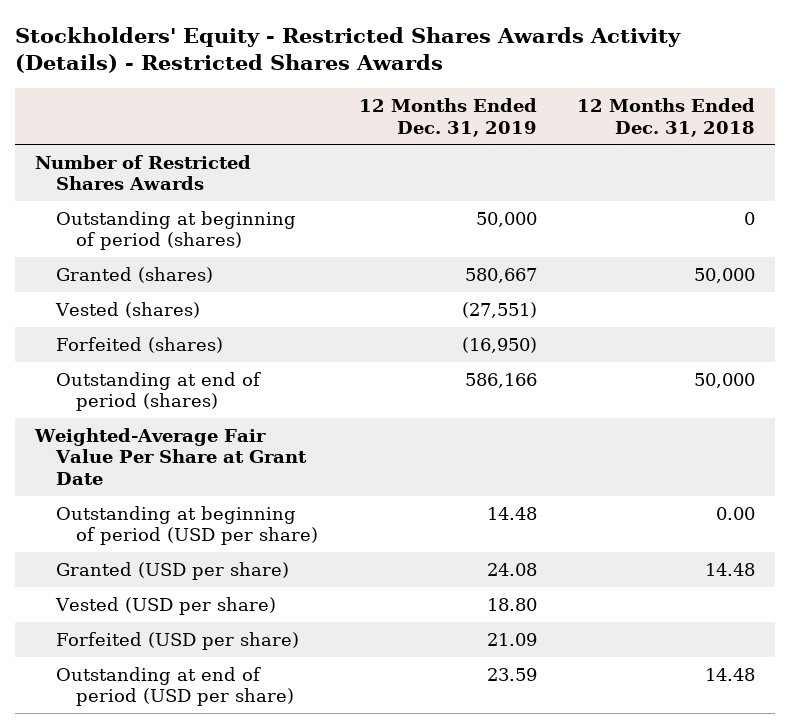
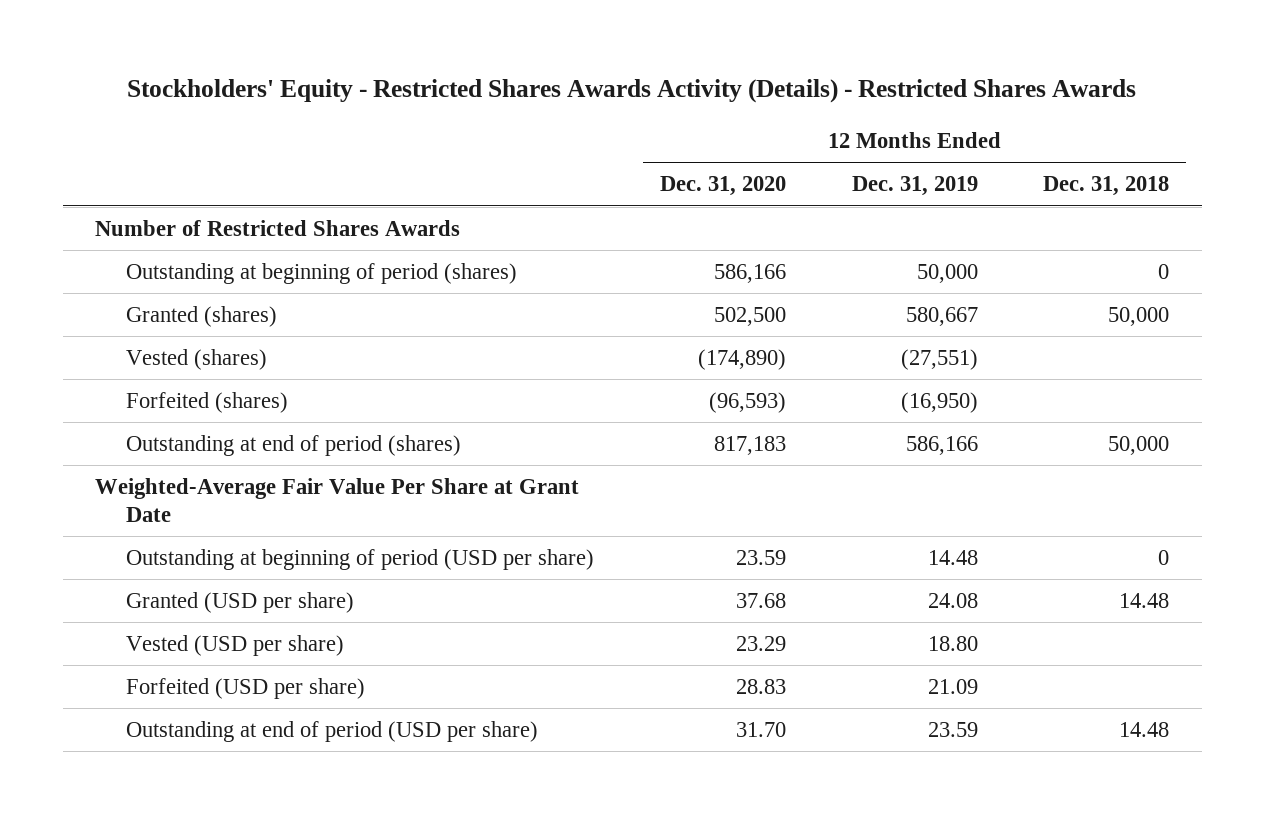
none -> [659,176,786,197] Dec. 31, 2020
[716,506,756,520] 0.00 -> [1158,549,1170,565] 0

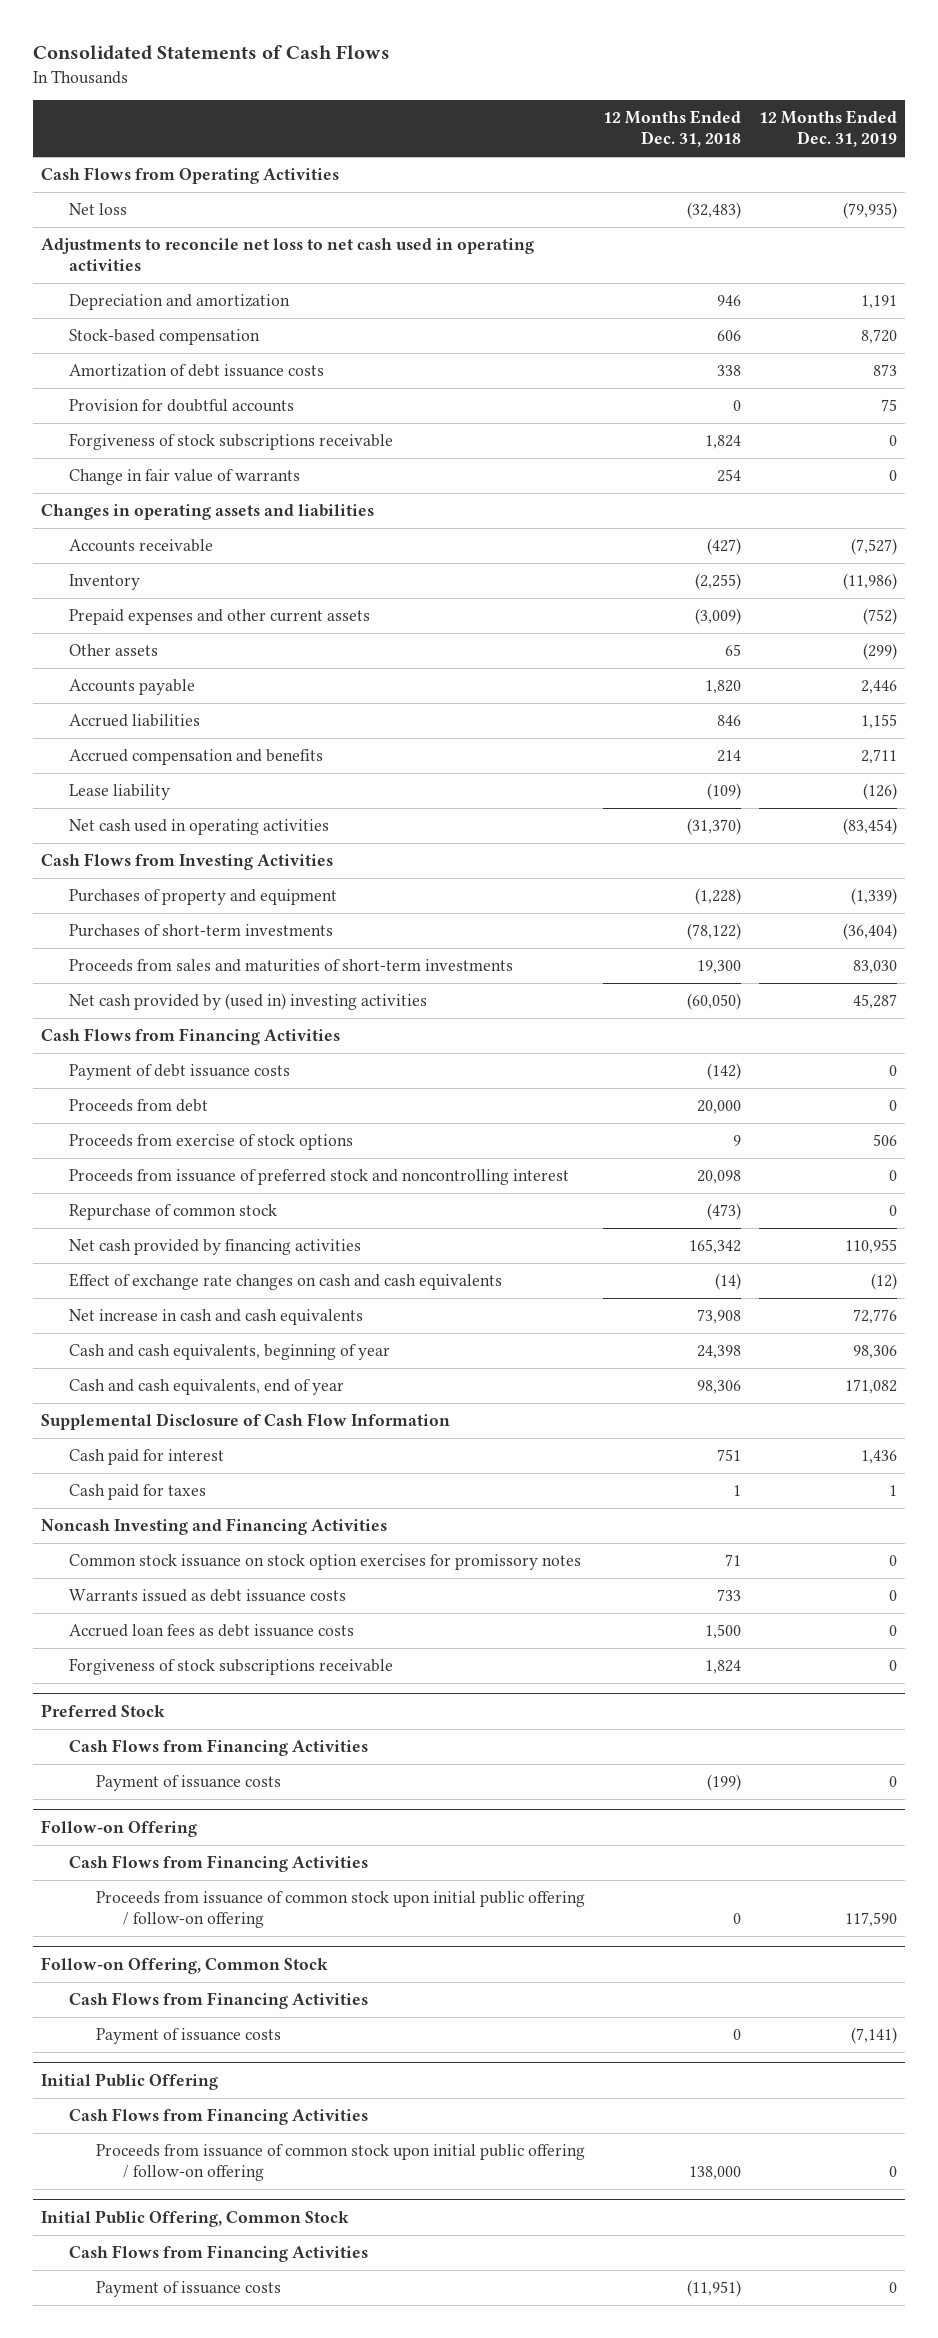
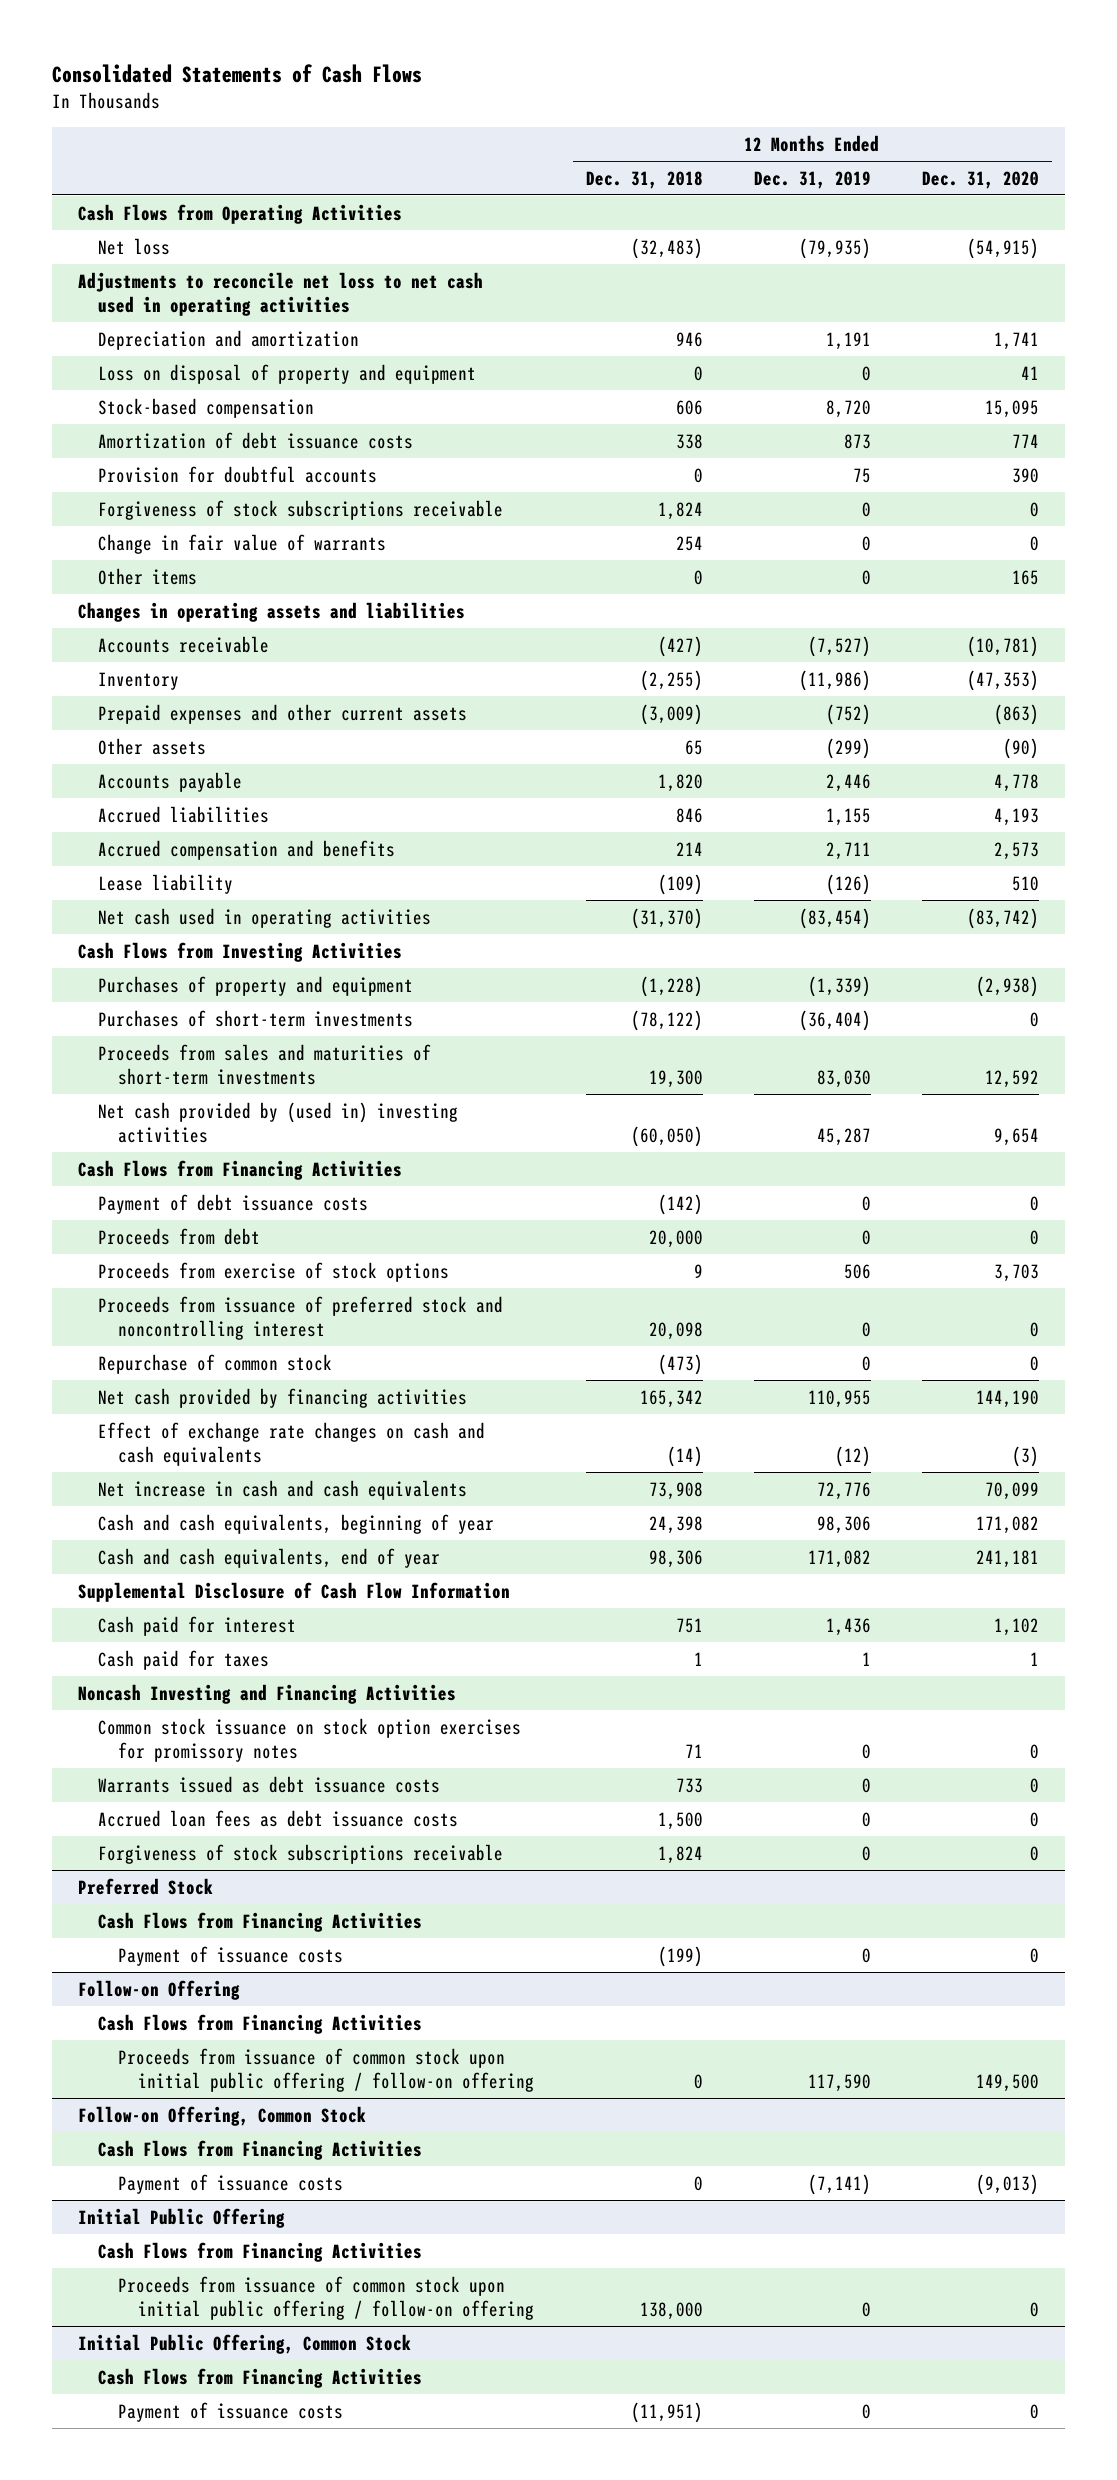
none -> [922,170,1040,189] Dec. 31, 2020
none -> [98,363,477,384] Loss on disposal of property and equipment
none -> [98,567,198,585] Other items

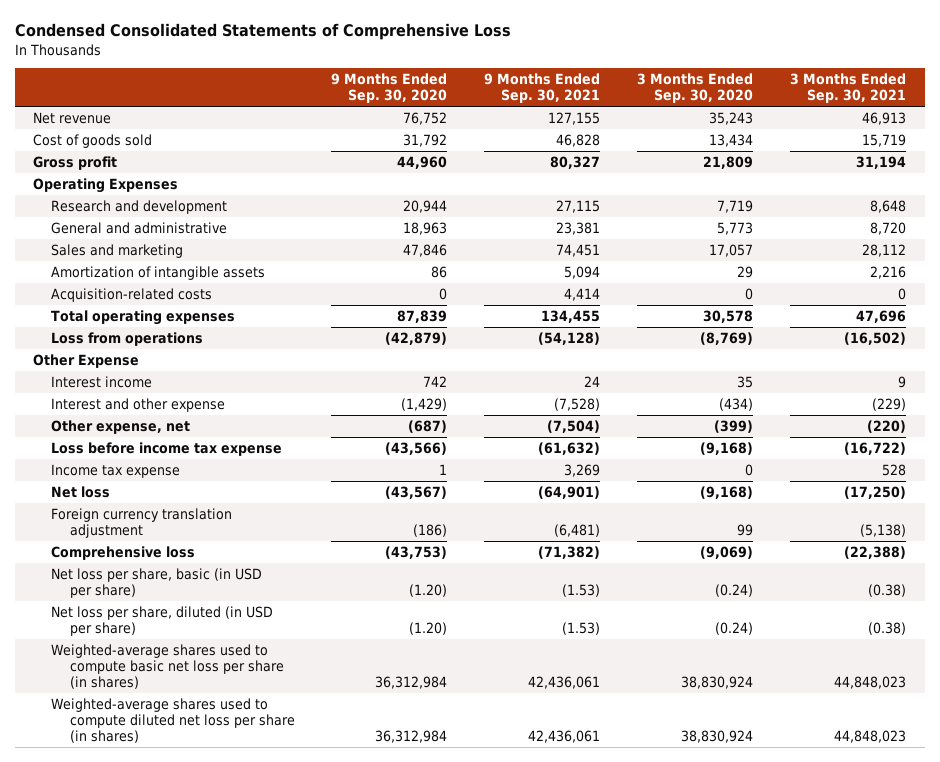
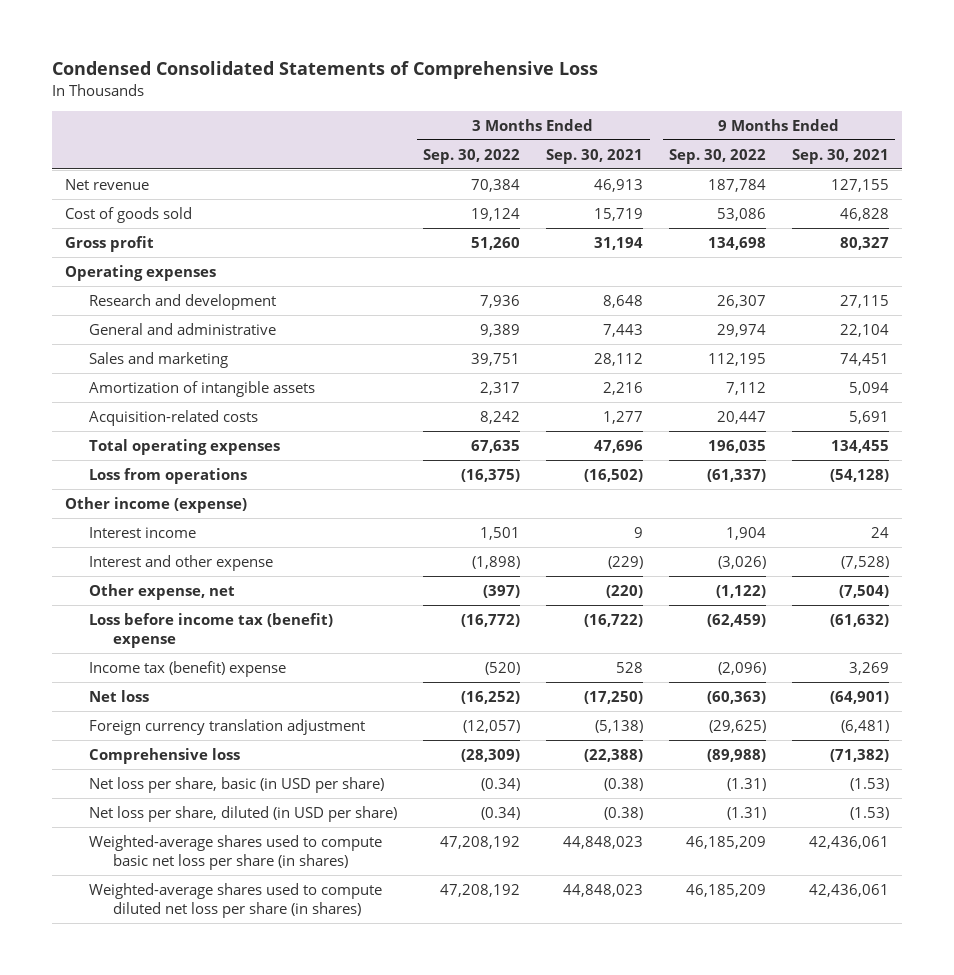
[331,73,448,104] 9 Months Ended Sep. 30, 2020 -> none
[637,73,754,104] 3 Months Ended Sep. 30, 2020 -> none
none -> [423,148,521,164] Sep. 30, 2022
none -> [669,148,767,164] Sep. 30, 2022
[33,177,179,193] Operating Expenses -> [64,264,216,281] Operating expenses
[556,221,601,235] 23,381 -> [839,323,889,337] 22,104
[870,221,907,235] 8,720 -> [603,323,644,337] 7,443
[564,287,601,301] 4,414 -> [848,410,889,424] 5,691
[898,287,907,300] 0 -> [603,410,644,424] 1,277
[33,353,140,368] Other Expense -> [64,496,247,513] Other income (expense)
[51,441,283,456] Loss before income tax expense -> [89,612,334,649] Loss before income tax (benefit) expense
[51,463,181,478] Income tax expense -> [89,660,287,677] Income tax (benefit) expense

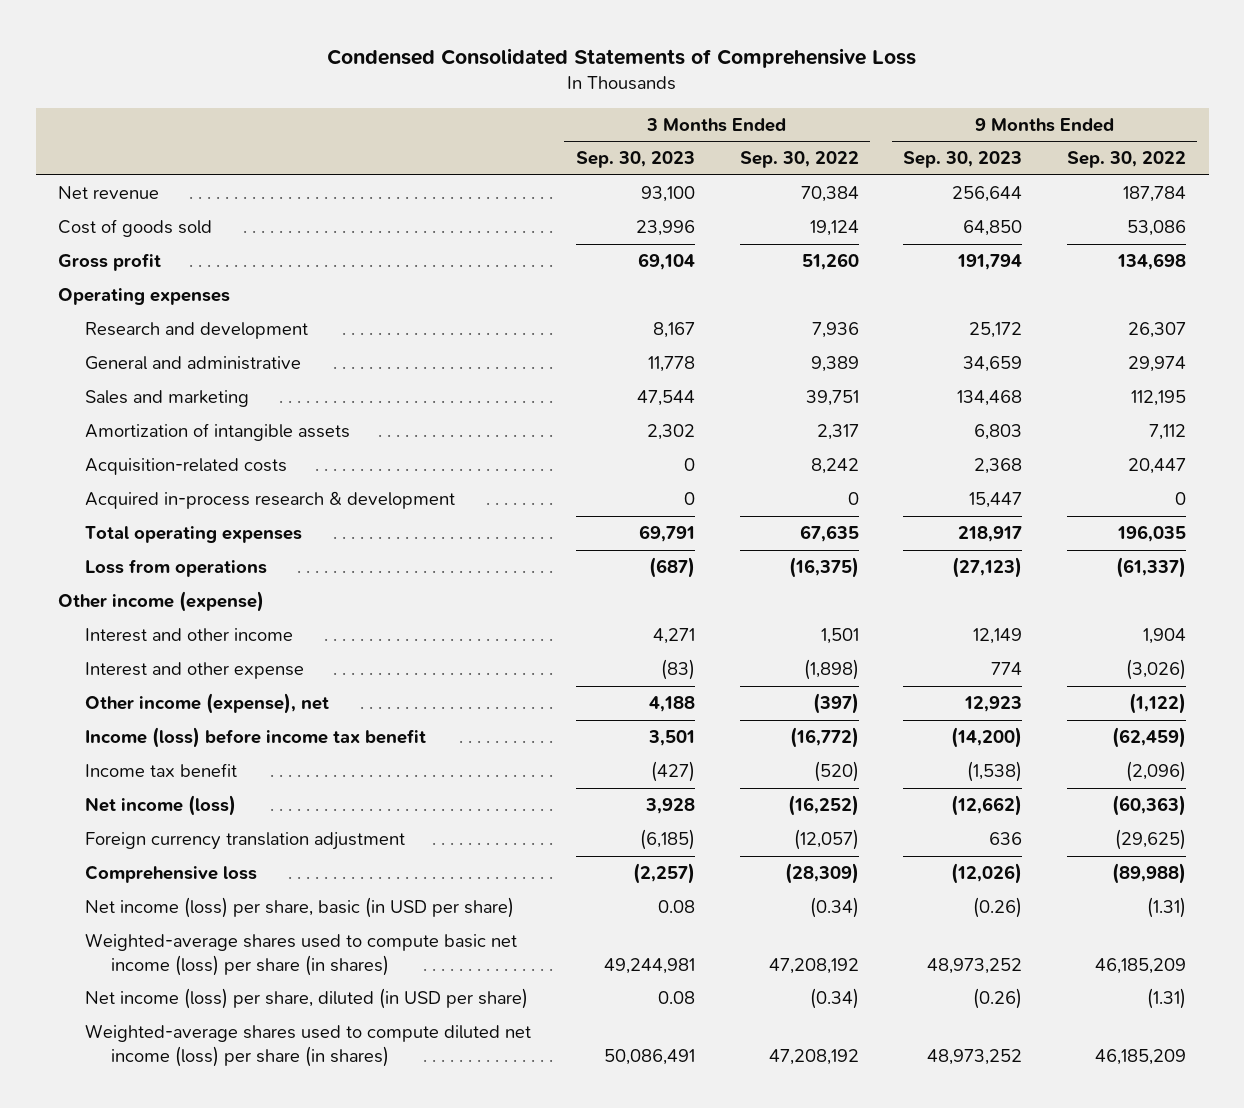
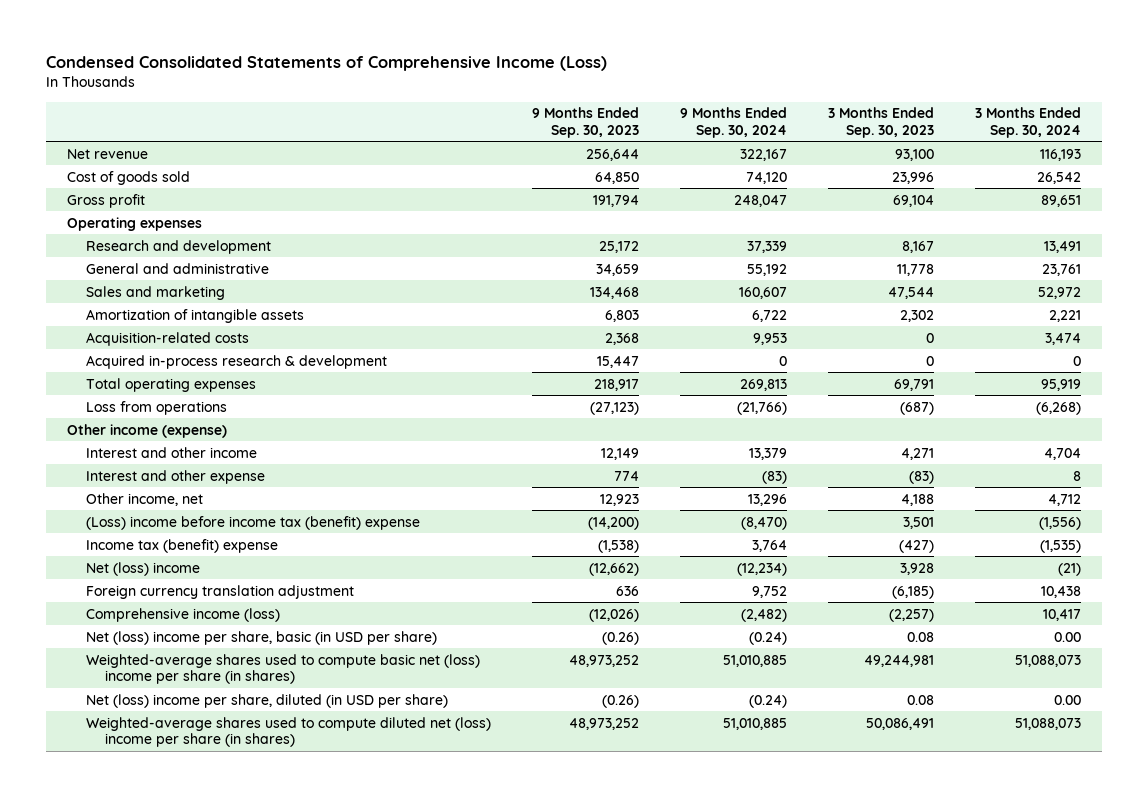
[327,48,917,69] Condensed Consolidated Statements of Comprehensive Loss -> [46,56,608,72] Condensed Consolidated Statements of Comprehensive Income (Loss)
[739,151,859,169] Sep. 30, 2022 -> none
[1067,151,1187,169] Sep. 30, 2022 -> none
none -> [680,107,788,139] 9 Months Ended Sep. 30, 2024
none -> [975,107,1082,139] 3 Months Ended Sep. 30, 2024
[84,693,329,715] Other income (expense), net -> [86,492,204,506] Other income, net
[84,727,426,749] Income (loss) before income tax benefit -> [86,515,421,530] (Loss) income before income tax (benefit) expense
[84,763,237,778] Income tax benefit -> [86,538,279,553] Income tax (benefit) expense
[84,795,236,817] Net income (loss) -> [86,561,201,576] Net (loss) income
[84,865,257,884] Comprehensive loss -> [86,607,281,622] Comprehensive income (loss)
[84,897,514,919] Net income (loss) per share, basic (in USD per share) -> [86,630,438,645] Net (loss) income per share, basic (in USD per share)
[84,933,517,976] Weighted-average shares used to compute basic net income (loss) per share (in shares) -> [86,653,481,685] Weighted-average shares used to compute basic net (loss) income per share (in shares)
[84,988,528,1010] Net income (loss) per share, diluted (in USD per share) -> [86,693,449,708] Net (loss) income per share, diluted (in USD per share)
[84,1024,531,1067] Weighted-average shares used to compute diluted net income (loss) per share (in shares) -> [86,716,492,748] Weighted-average shares used to compute diluted net (loss) income per share (in shares)

